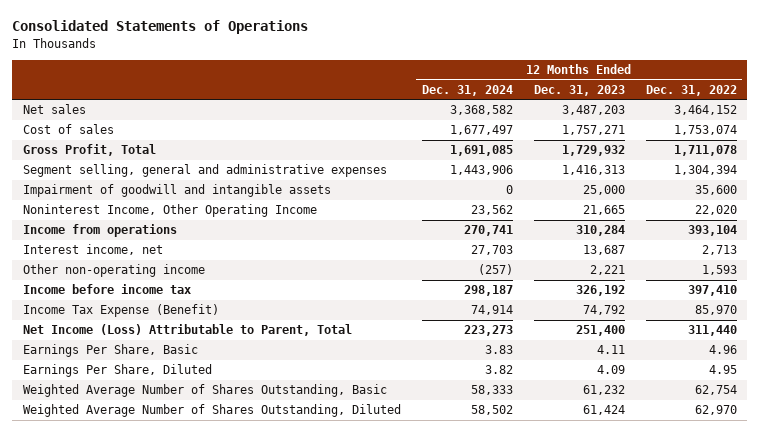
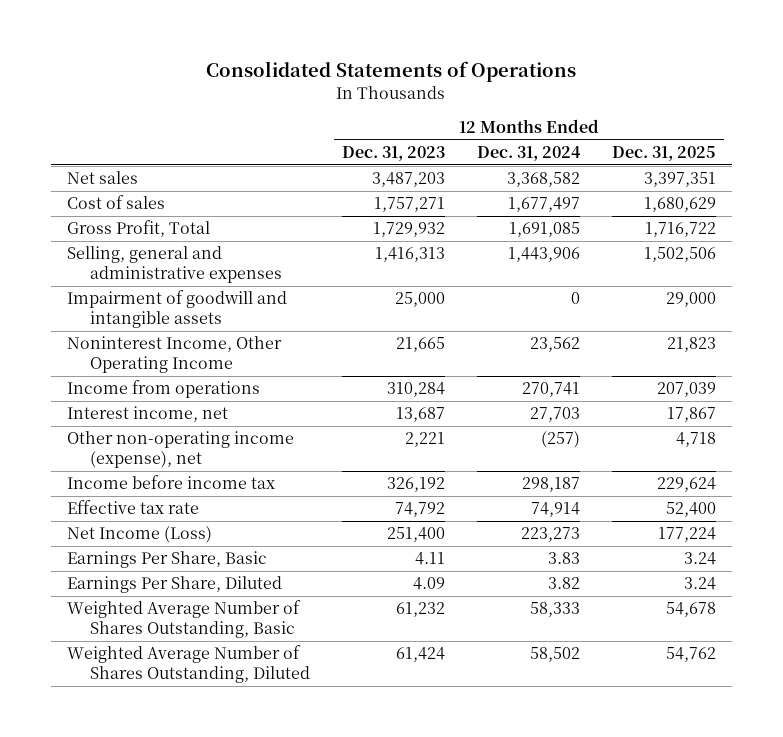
[645,84,737,96] Dec. 31, 2022 -> none
none -> [611,146,716,162] Dec. 31, 2025
[22,164,387,178] Segment selling, general and administrative expenses -> [67,246,283,284] Selling, general and administrative expenses
[22,264,205,278] Other non-operating income -> [67,431,295,469] Other non-operating income (expense), net
[22,304,219,318] Income Tax Expense (Benefit) -> [67,500,200,515] Effective tax rate
[22,324,352,337] Net Income (Loss) Attributable to Parent, Total -> [67,526,213,544] Net Income (Loss)

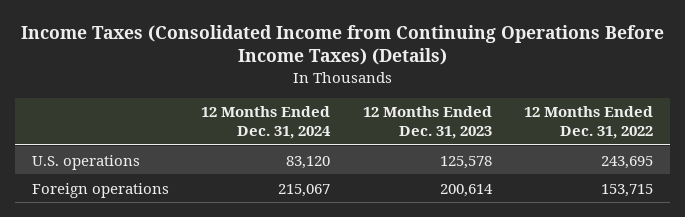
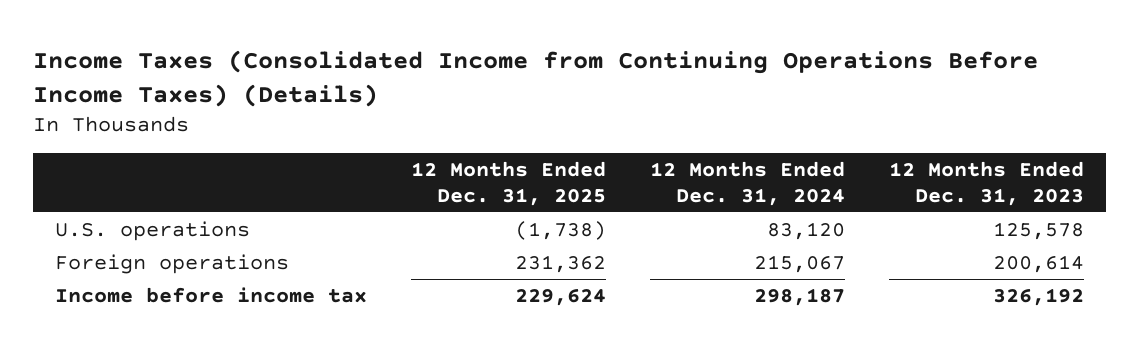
[524,106,654,140] 12 Months Ended Dec. 31, 2022 -> none
none -> [411,161,607,207] 12 Months Ended Dec. 31, 2025
none -> [55,286,368,303] Income before income tax

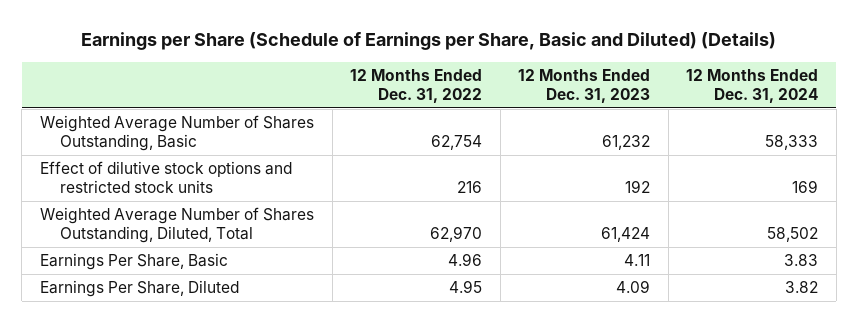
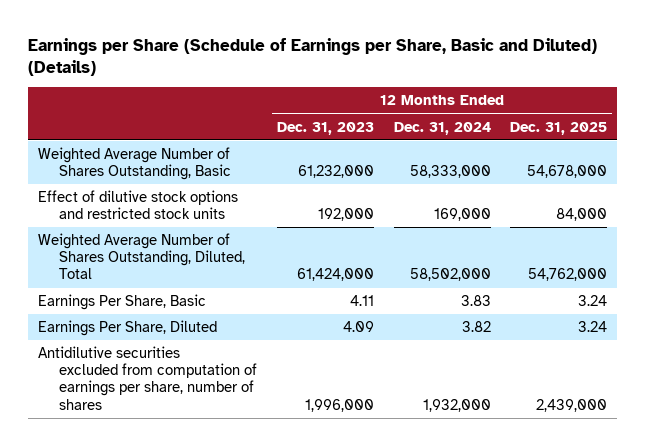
[350,68,483,104] 12 Months Ended Dec. 31, 2022 -> none
none -> [510,121,608,135] Dec. 31, 2025
[602,135,651,151] 61,232 -> [298,165,375,179] 61,232,000
[765,135,819,151] 58,333 -> [409,165,491,179] 58,333,000
[625,180,651,194] 192 -> [318,208,375,222] 192,000
[792,180,819,194] 169 -> [433,208,491,222] 169,000
[601,227,651,243] 61,424 -> [297,268,375,282] 61,424,000
[767,227,819,243] 58,502 -> [409,268,491,282] 58,502,000
none -> [38,345,258,410] Antidilutive securities excluded from computation of earnings per share, number of shares

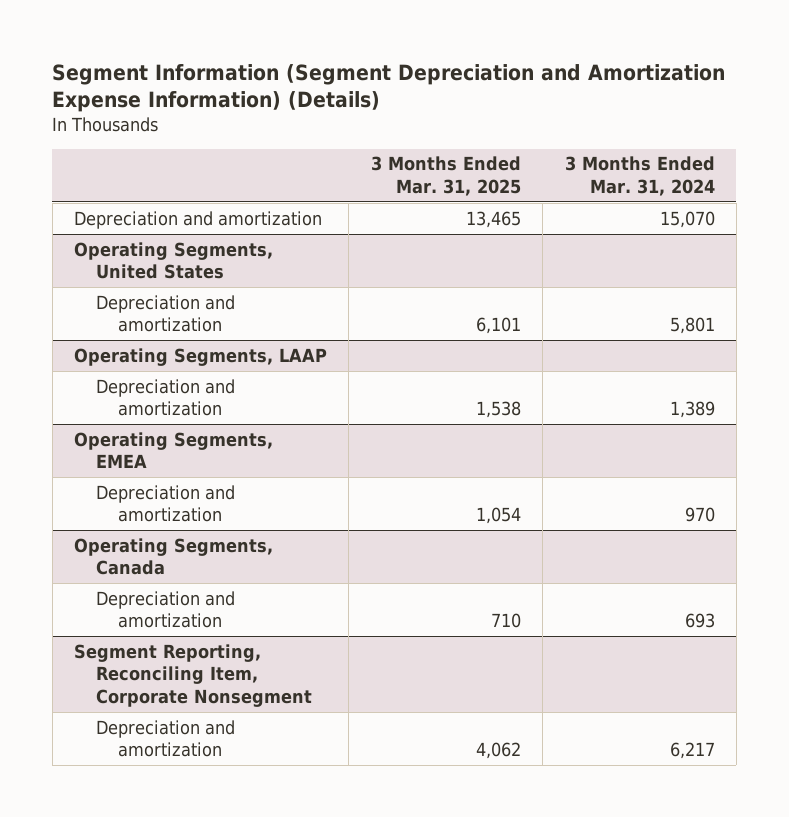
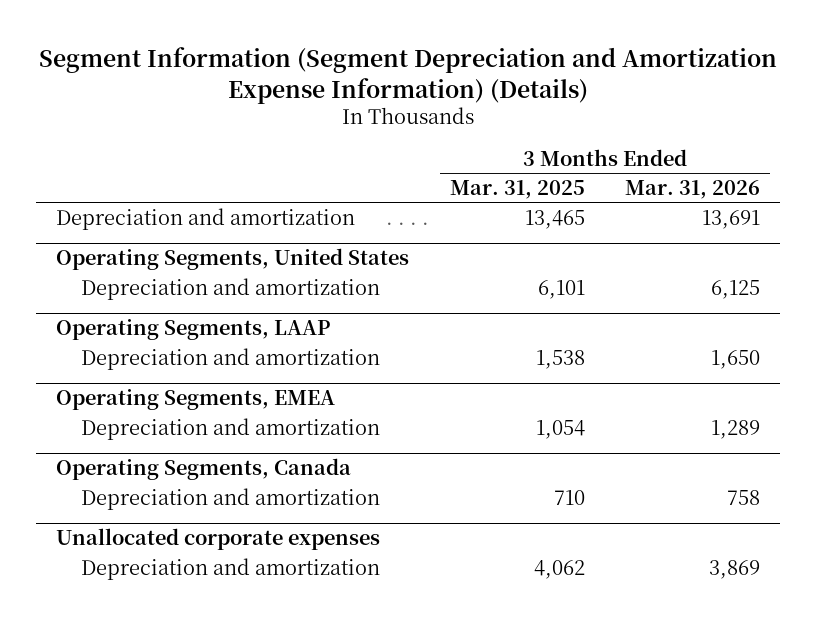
[564,156,715,196] 3 Months Ended Mar. 31, 2024 -> none
none -> [625,179,761,199] Mar. 31, 2026
[74,643,313,707] Segment Reporting, Reconciling Item, Corporate Nonsegment -> [56,528,381,551] Unallocated corporate expenses

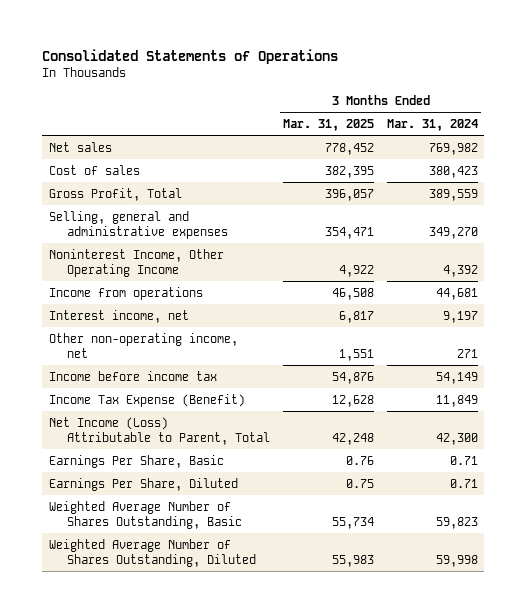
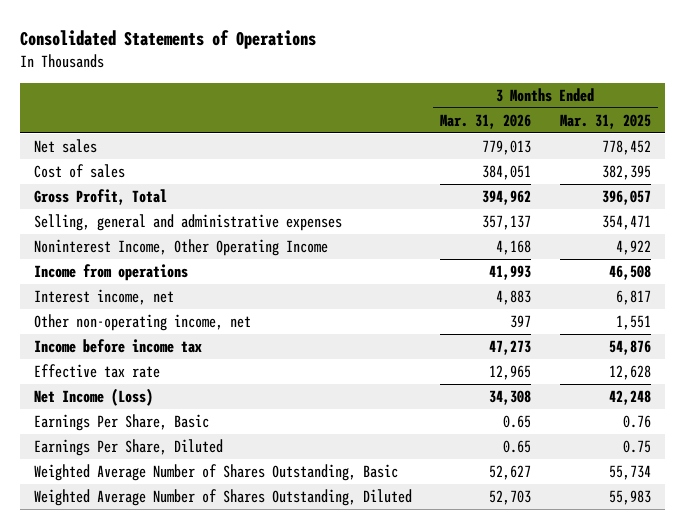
[386,119,478,132] Mar. 31, 2024 -> none
none -> [440,114,532,130] Mar. 31, 2026
[48,393,245,407] Income Tax Expense (Benefit) -> [34,364,161,379] Effective tax rate
[48,416,271,446] Net Income (Loss) Attributable to Parent, Total -> [34,388,154,407] Net Income (Loss)

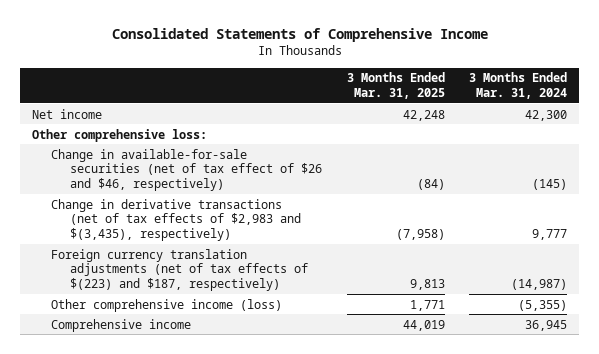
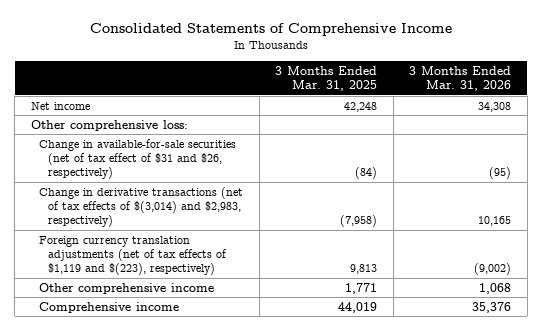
[469,72,568,99] 3 Months Ended Mar. 31, 2024 -> none
none -> [409,65,512,92] 3 Months Ended Mar. 31, 2026
[51,148,323,191] Change in available-for-sale securities (net of tax effect of $26 and $46, respectively) -> [39,138,237,180] Change in available-for-sale securities (net of tax effect of $31 and $26, respectively)
[51,198,302,241] Change in derivative transactions (net of tax effects of $2,983 and $(3,435), respectively) -> [39,186,244,228] Change in derivative transactions (net of tax effects of $(3,014) and $2,983, respectively)
[51,248,309,291] Foreign currency translation adjustments (net of tax effects of $(223) and $187, respectively) -> [39,235,227,276] Foreign currency translation adjustments (net of tax effects of $1,119 and $(223), respectively)
[51,298,283,312] Other comprehensive income (loss) -> [39,282,215,294] Other comprehensive income

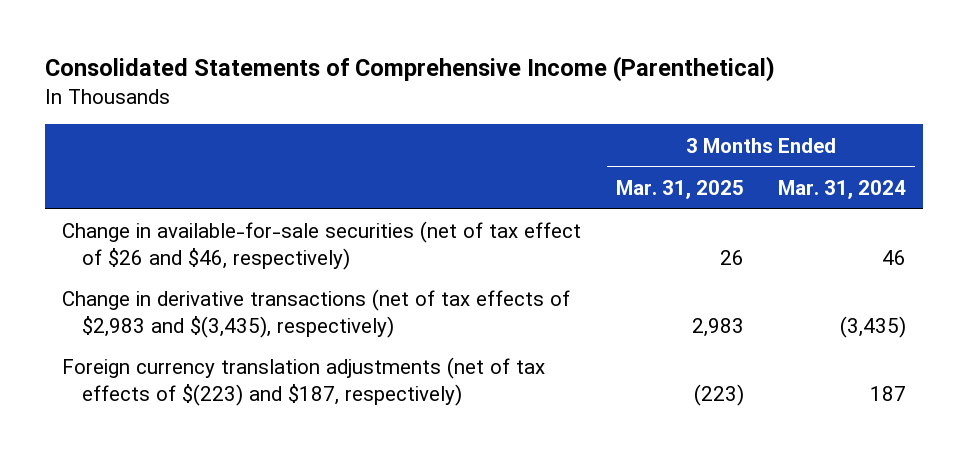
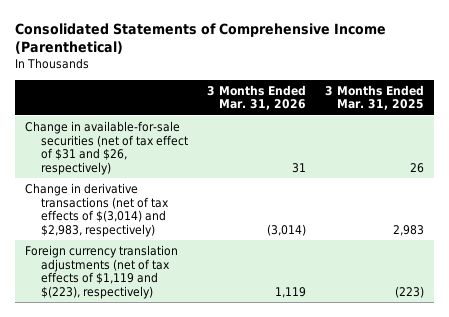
[778,180,907,200] Mar. 31, 2024 -> none
none -> [206,84,306,111] 3 Months Ended Mar. 31, 2026
[61,221,581,270] Change in available-for-sale securities (net of tax effect of $26 and $46, respectively) -> [24,120,188,175] Change in available-for-sale securities (net of tax effect of $31 and $26, respectively)
[61,289,570,338] Change in derivative transactions (net of tax effects of $2,983 and $(3,435), respectively) -> [24,182,169,237] Change in derivative transactions (net of tax effects of $(3,014) and $2,983, respectively)
[61,357,545,406] Foreign currency translation adjustments (net of tax effects of $(223) and $187, respectively) -> [24,244,178,299] Foreign currency translation adjustments (net of tax effects of $1,119 and $(223), respectively)

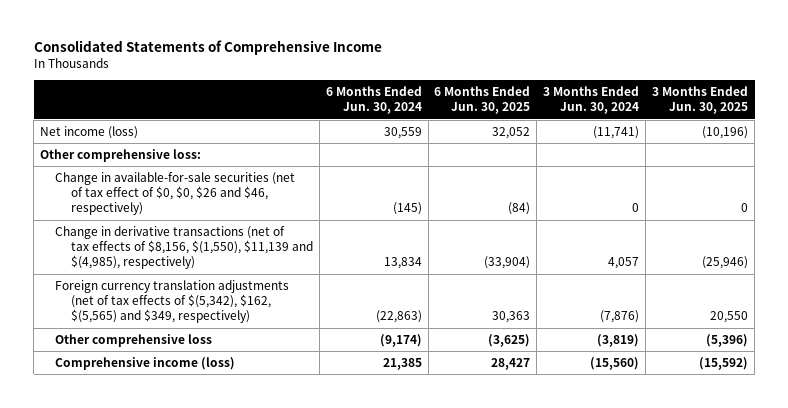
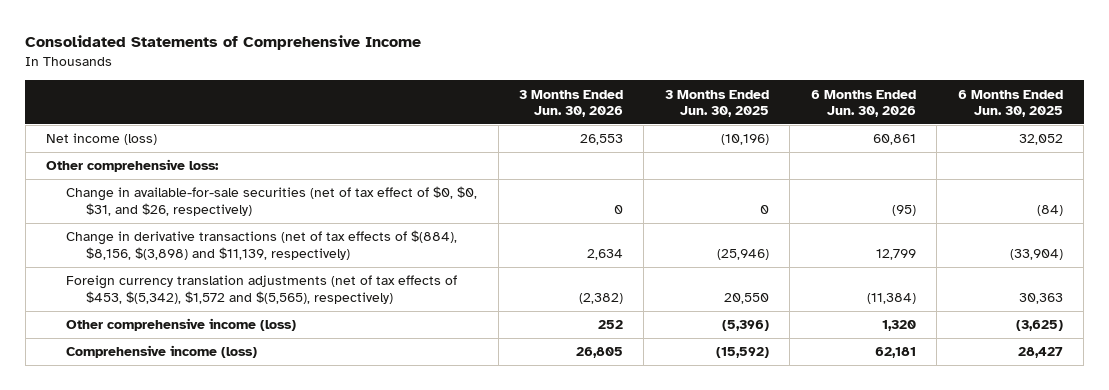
[325,86,422,115] 6 Months Ended Jun. 30, 2024 -> none
[543,86,640,115] 3 Months Ended Jun. 30, 2024 -> none
none -> [519,89,624,118] 3 Months Ended Jun. 30, 2026
none -> [810,89,916,118] 6 Months Ended Jun. 30, 2026
[55,171,296,216] Change in available-for-sale securities (net of tax effect of $0, $0, $26 and $46, respectively) -> [66,186,478,216] Change in available-for-sale securities (net of tax effect of $0, $0, $31, and $26, respectively)
[55,225,313,270] Change in derivative transactions (net of tax effects of $8,156, $(1,550), $11,139 and $(4,985), respectively) -> [66,230,458,260] Change in derivative transactions (net of tax effects of $(884), $8,156, $(3,898) and $11,139, respectively)
[55,279,290,324] Foreign currency translation adjustments (net of tax effects of $(5,342), $162, $(5,565) and $349, respectively) -> [66,275,458,304] Foreign currency translation adjustments (net of tax effects of $453, $(5,342), $1,572 and $(5,565), respectively)
[55,333,213,347] Other comprehensive loss -> [66,318,297,332] Other comprehensive income (loss)

